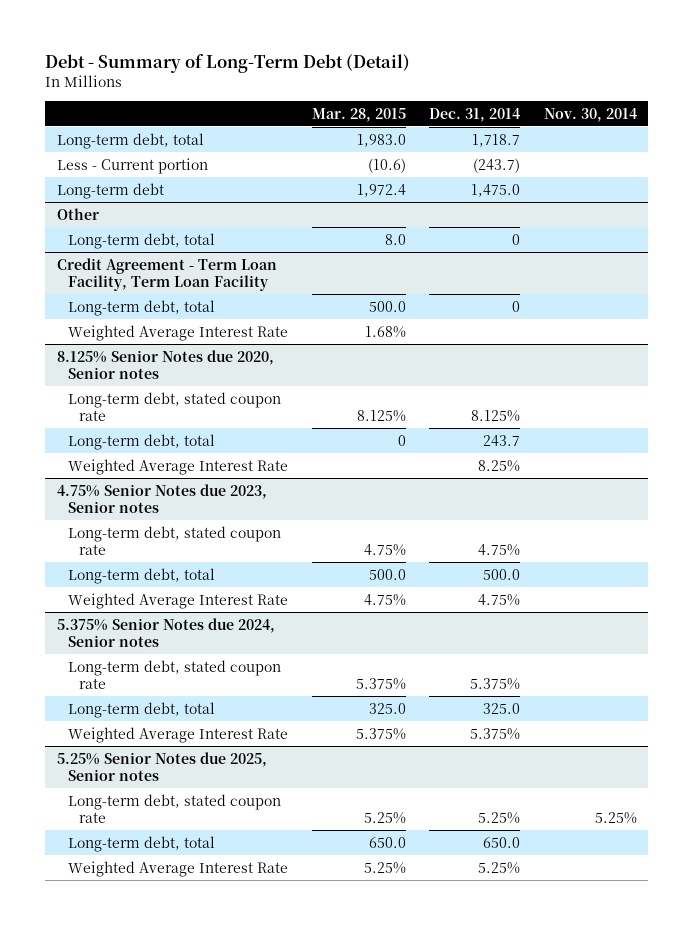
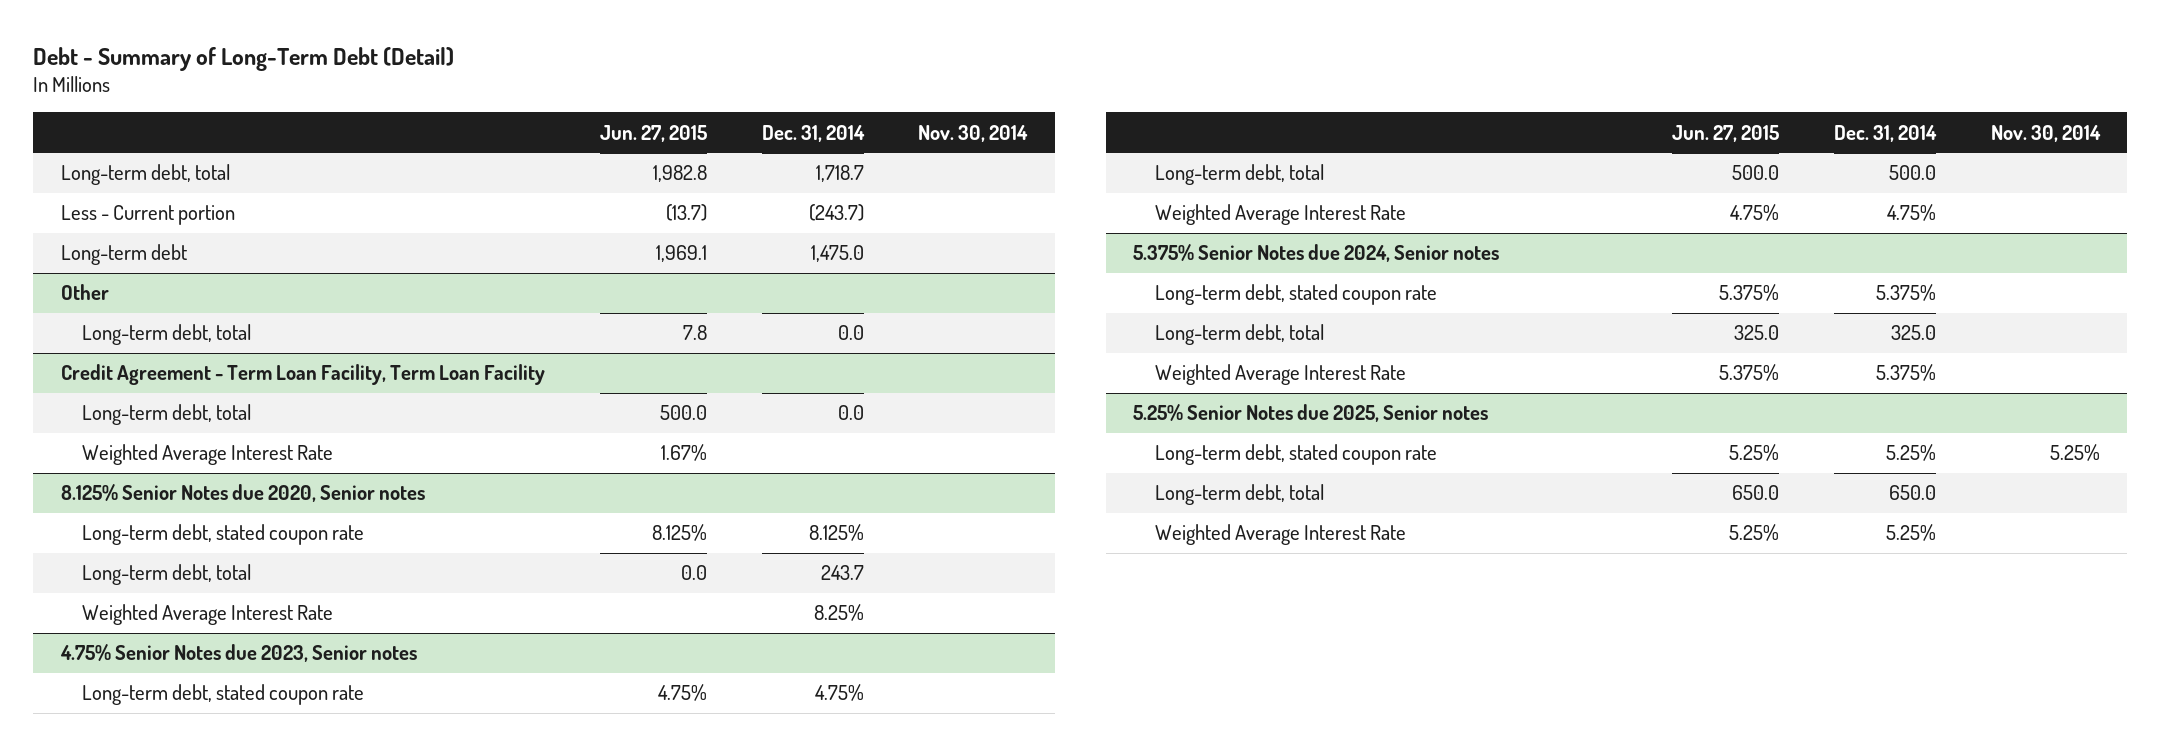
[311,107,406,122] Mar. 28, 2015 -> none
none -> [599,124,707,142] Jun. 27, 2015
[512,233,521,245] 0 -> [837,325,864,341] 0.0
[512,300,521,312] 0 -> [837,405,864,421] 0.0

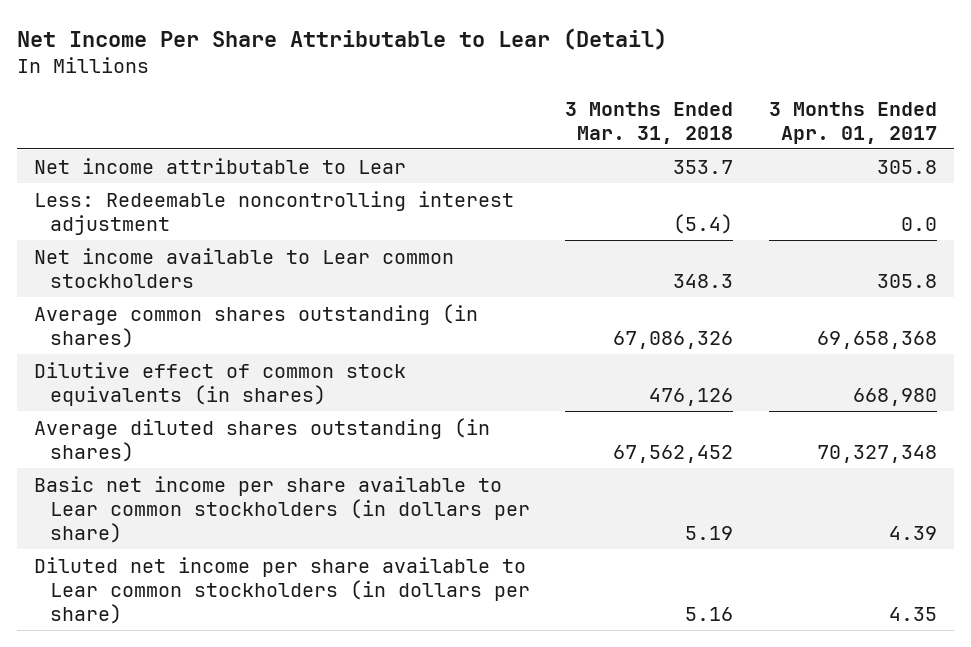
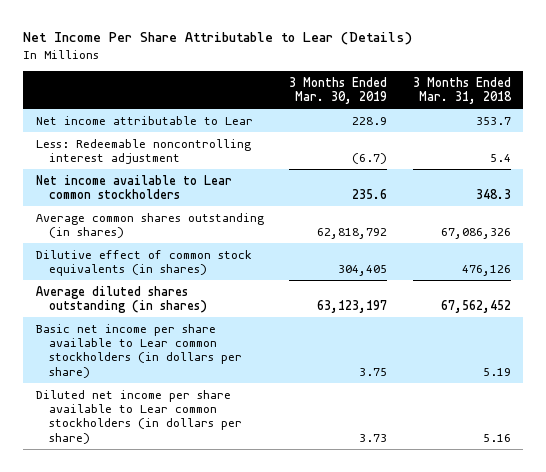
[16,27,667,50] Net Income Per Share Attributable to Lear (Detail) -> [22,32,412,46] Net Income Per Share Attributable to Lear (Details)
[768,101,937,144] 3 Months Ended Apr. 01, 2017 -> none
none -> [289,76,388,105] 3 Months Ended Mar. 30, 2019
[673,213,734,234] (5.4) -> [489,153,511,162] 5.4

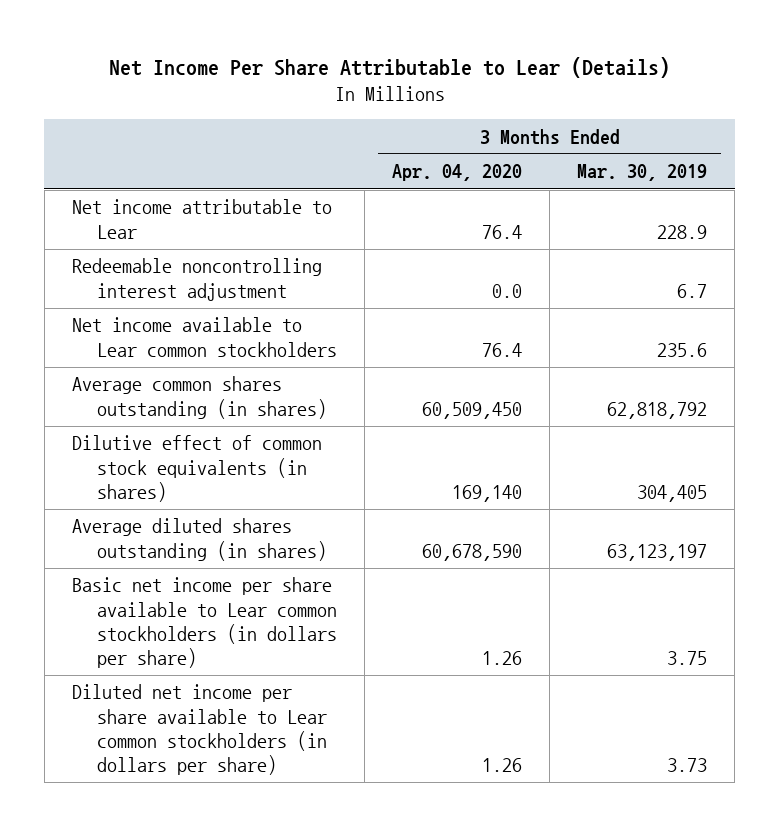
[412,76,512,105] 3 Months Ended Mar. 31, 2018 -> none
none -> [392,164,523,182] Apr. 04, 2020
[35,138,251,164] Less: Redeemable noncontrolling interest adjustment -> [71,258,322,301] Redeemable noncontrolling interest adjustment
[352,152,388,164] (6.7) -> [677,283,708,298] 6.7

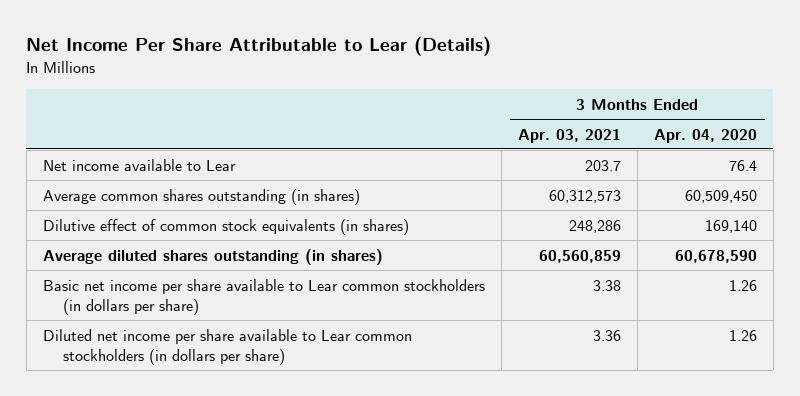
[577,164,708,182] Mar. 30, 2019 -> none
none -> [517,128,621,143] Apr. 03, 2021
[71,258,322,301] Redeemable noncontrolling interest adjustment -> none
[71,317,337,357] Net income available to Lear common stockholders -> none
[71,199,332,239] Net income attributable to Lear -> [42,158,236,171] Net income available to Lear

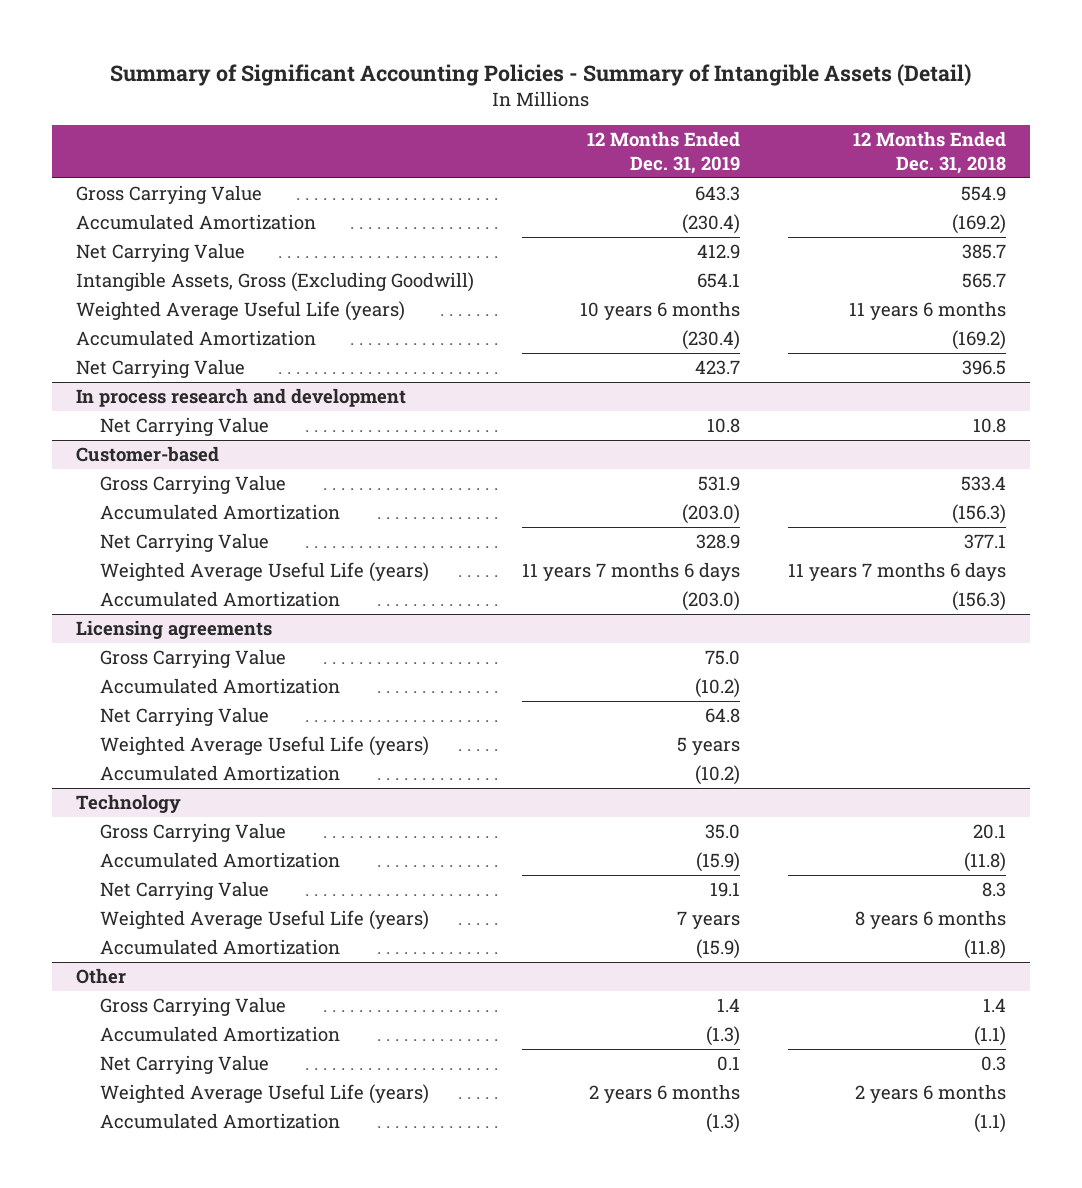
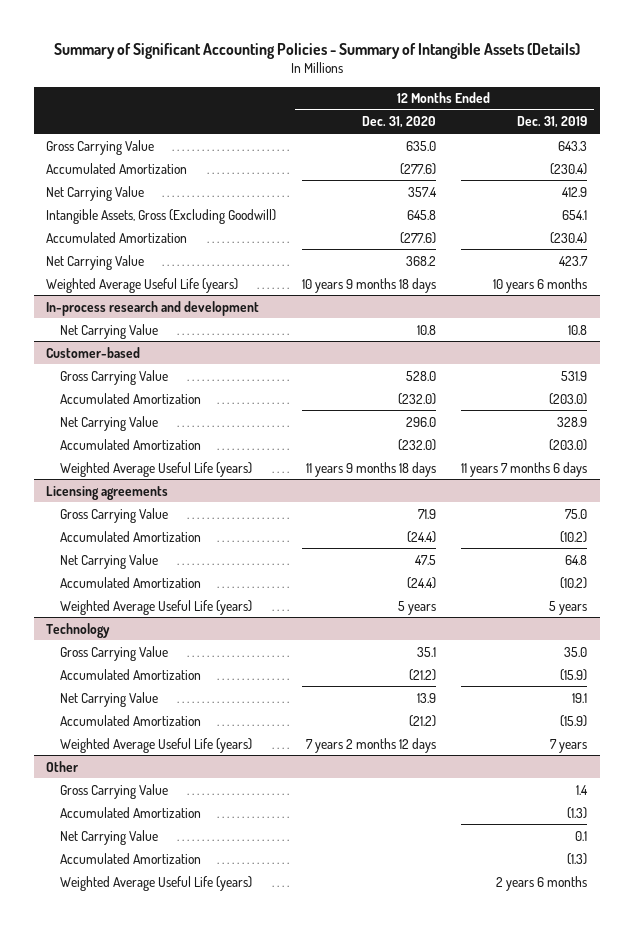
[110,64,972,87] Summary of Significant Accounting Policies - Summary of Intangible Assets (Detail) -> [53,42,580,59] Summary of Significant Accounting Policies - Summary of Intangible Assets (Details)
[853,131,1007,174] 12 Months Ended Dec. 31, 2018 -> none
none -> [361,116,436,129] Dec. 31, 2020
[76,301,406,322] Weighted Average Useful Life (years) -> [46,277,239,293] Weighted Average Useful Life (years)
[76,388,407,408] In process research and development -> [46,300,260,316] In-process research and development
[99,562,429,583] Weighted Average Useful Life (years) -> [60,461,253,477] Weighted Average Useful Life (years)
[99,736,429,757] Weighted Average Useful Life (years) -> [60,599,253,615] Weighted Average Useful Life (years)
[99,910,429,931] Weighted Average Useful Life (years) -> [60,737,253,753] Weighted Average Useful Life (years)
[99,1084,429,1105] Weighted Average Useful Life (years) -> [60,875,253,891] Weighted Average Useful Life (years)

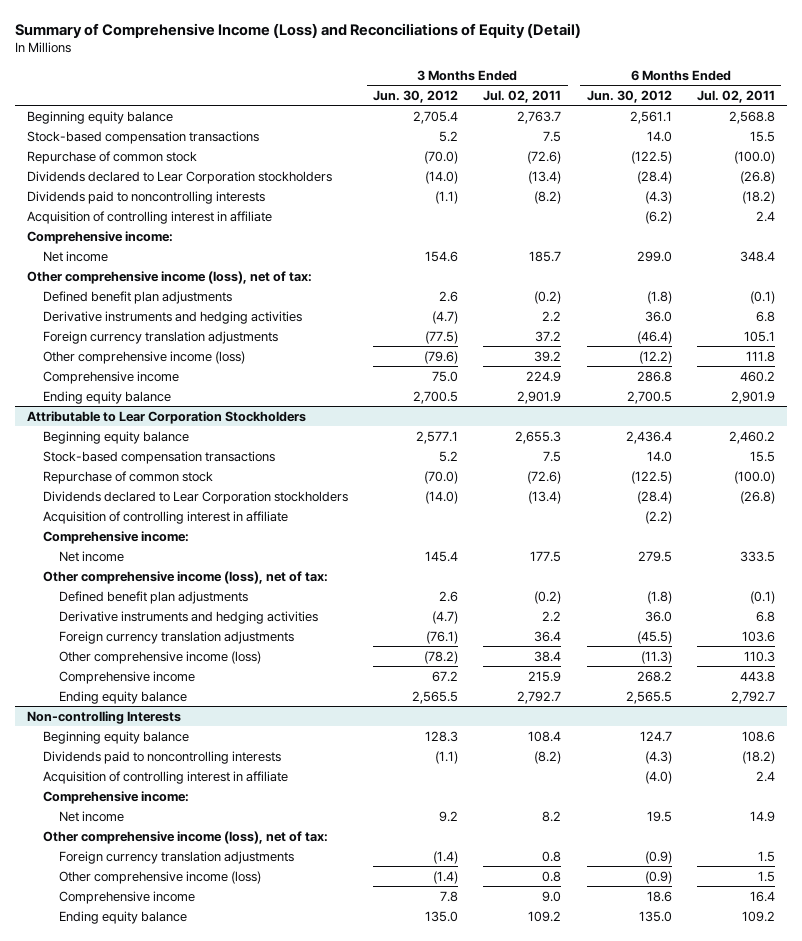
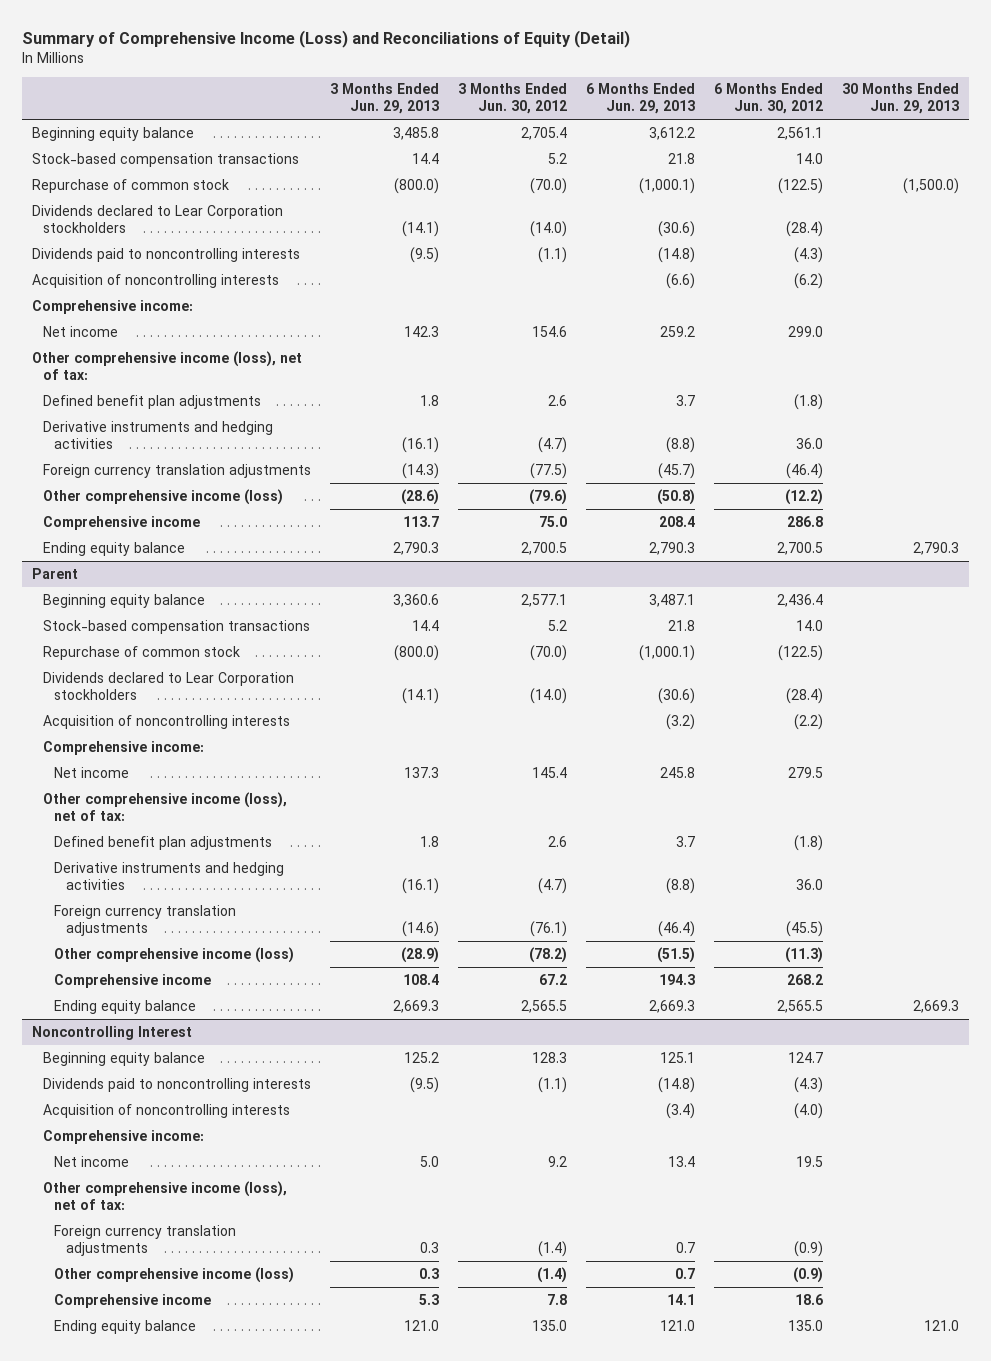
[483,89,562,103] Jul. 02, 2011 -> none
[696,89,775,103] Jul. 02, 2011 -> none
none -> [330,83,440,115] 3 Months Ended Jun. 29, 2013
none -> [586,83,696,115] 6 Months Ended Jun. 29, 2013
none -> [842,83,960,115] 30 Months Ended Jun. 29, 2013
[27,210,273,224] Acquisition of controlling interest in affiliate -> none
none -> [31,273,279,288] Acquisition of noncontrolling interests
[27,410,307,424] Attributable to Lear Corporation Stockholders -> none
none -> [31,567,78,579] Parent
[43,510,289,524] Acquisition of controlling interest in affiliate -> none
none -> [43,714,291,729] Acquisition of noncontrolling interests
[27,710,182,724] Non-controlling Interests -> none
none -> [31,1025,192,1040] Noncontrolling Interest
[43,770,289,784] Acquisition of controlling interest in affiliate -> none
none -> [43,1103,291,1118] Acquisition of noncontrolling interests

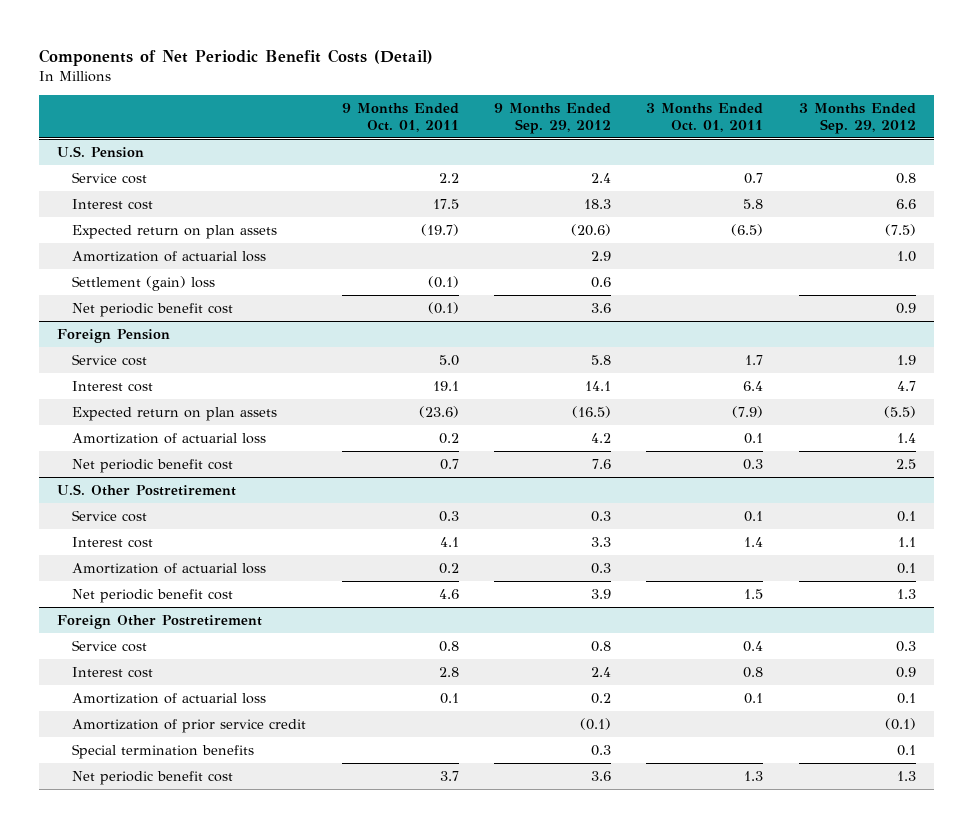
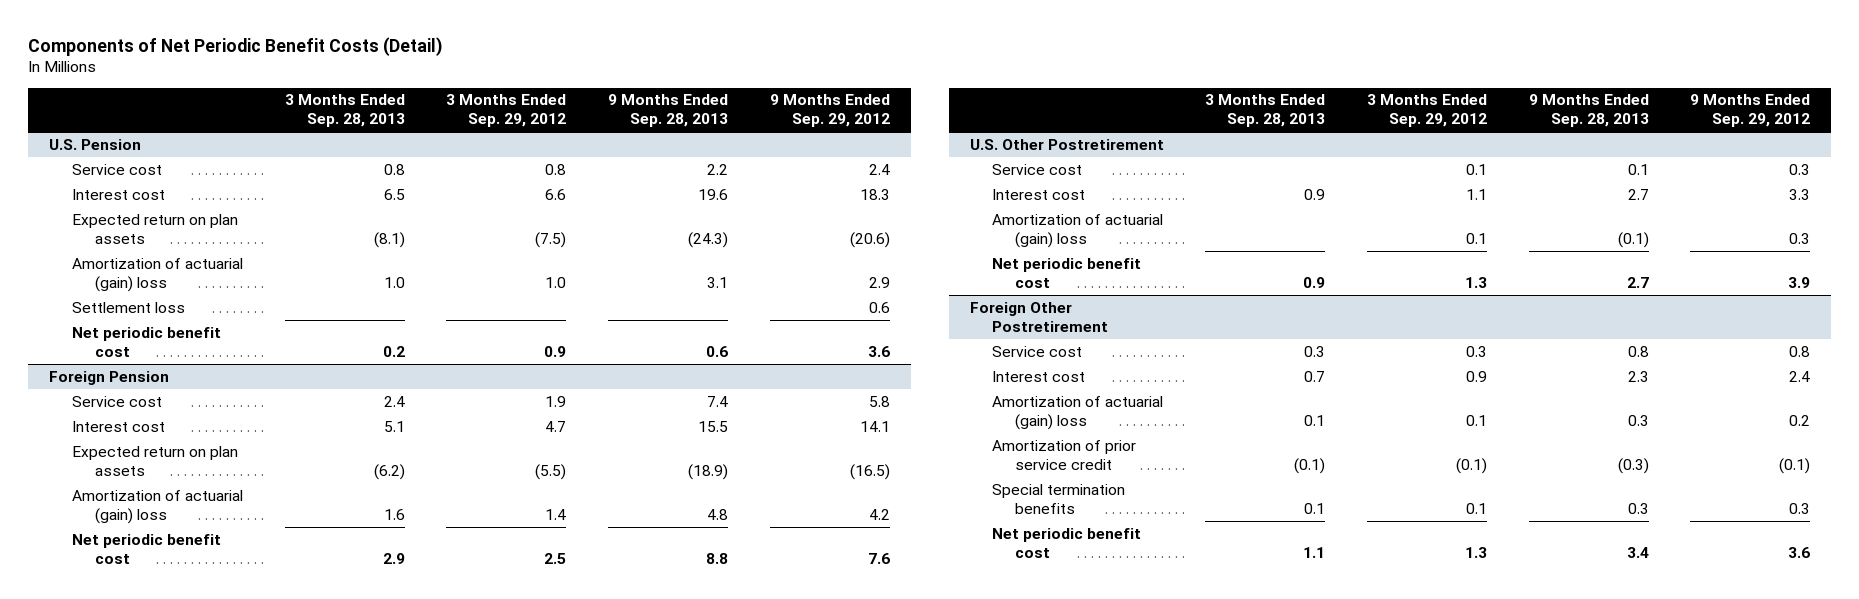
[341,103,459,132] 9 Months Ended Oct. 01, 2011 -> none
[646,103,764,132] 3 Months Ended Oct. 01, 2011 -> none
none -> [284,94,405,128] 3 Months Ended Sep. 28, 2013
none -> [608,94,729,128] 9 Months Ended Sep. 28, 2013
[72,250,267,262] Amortization of actuarial loss -> [71,257,243,292] Amortization of actuarial (gain) loss
[72,275,216,291] Settlement (gain) loss -> [71,301,185,313] Settlement loss
[72,432,267,444] Amortization of actuarial loss -> [71,489,243,524] Amortization of actuarial (gain) loss
[72,562,267,574] Amortization of actuarial loss -> [992,213,1164,248] Amortization of actuarial (gain) loss
[72,692,267,704] Amortization of actuarial loss -> [992,395,1164,430] Amortization of actuarial (gain) loss

